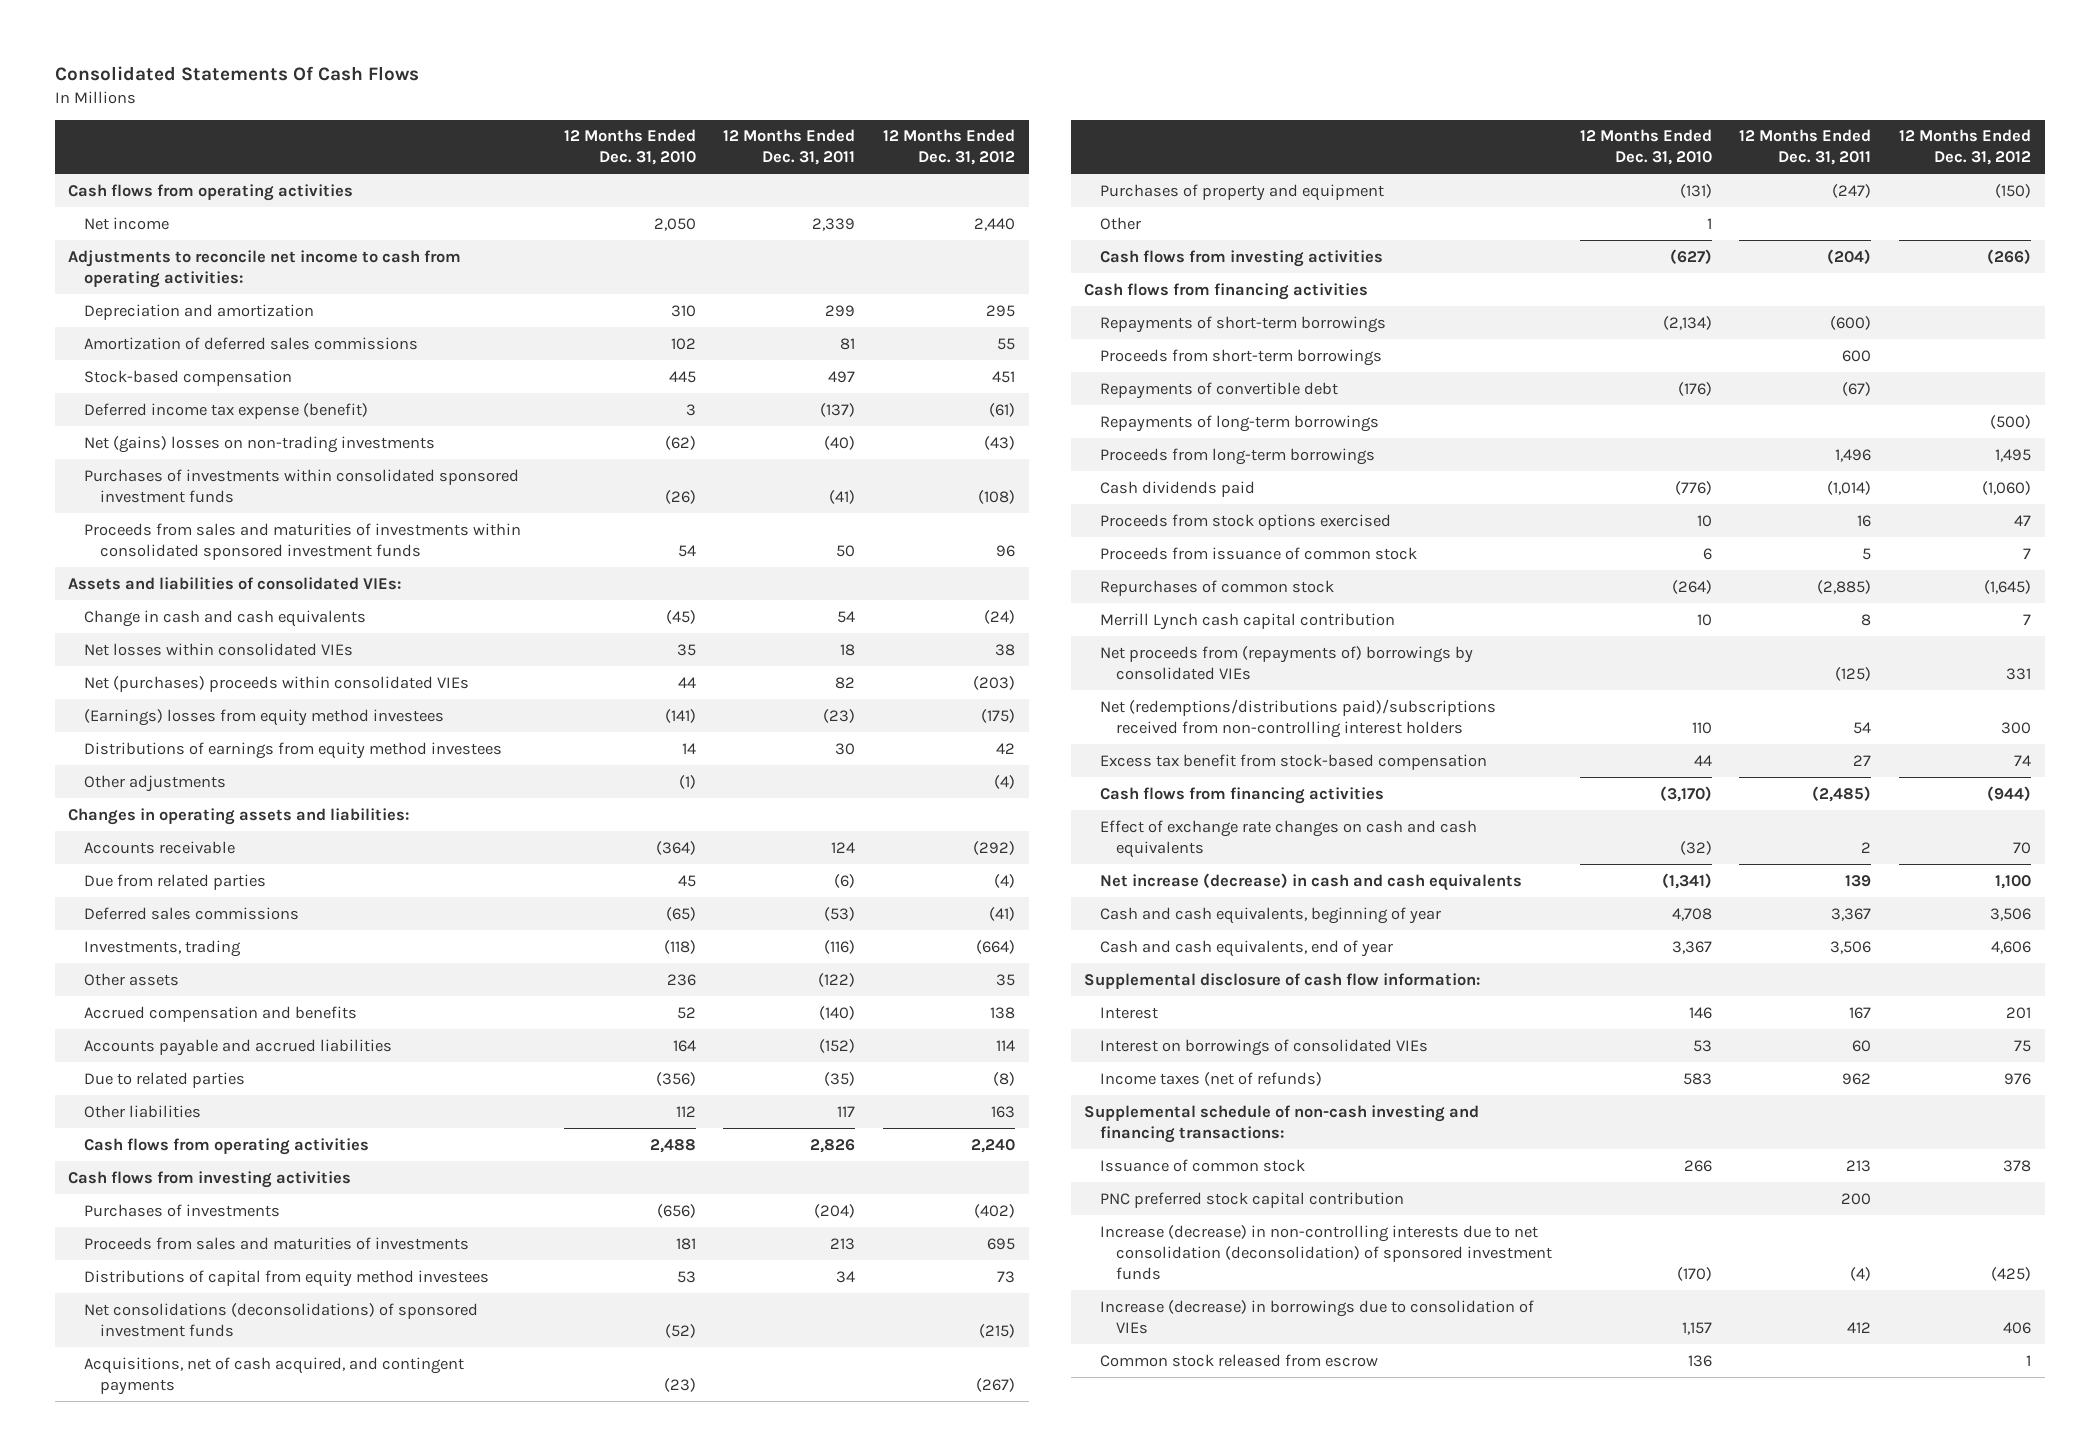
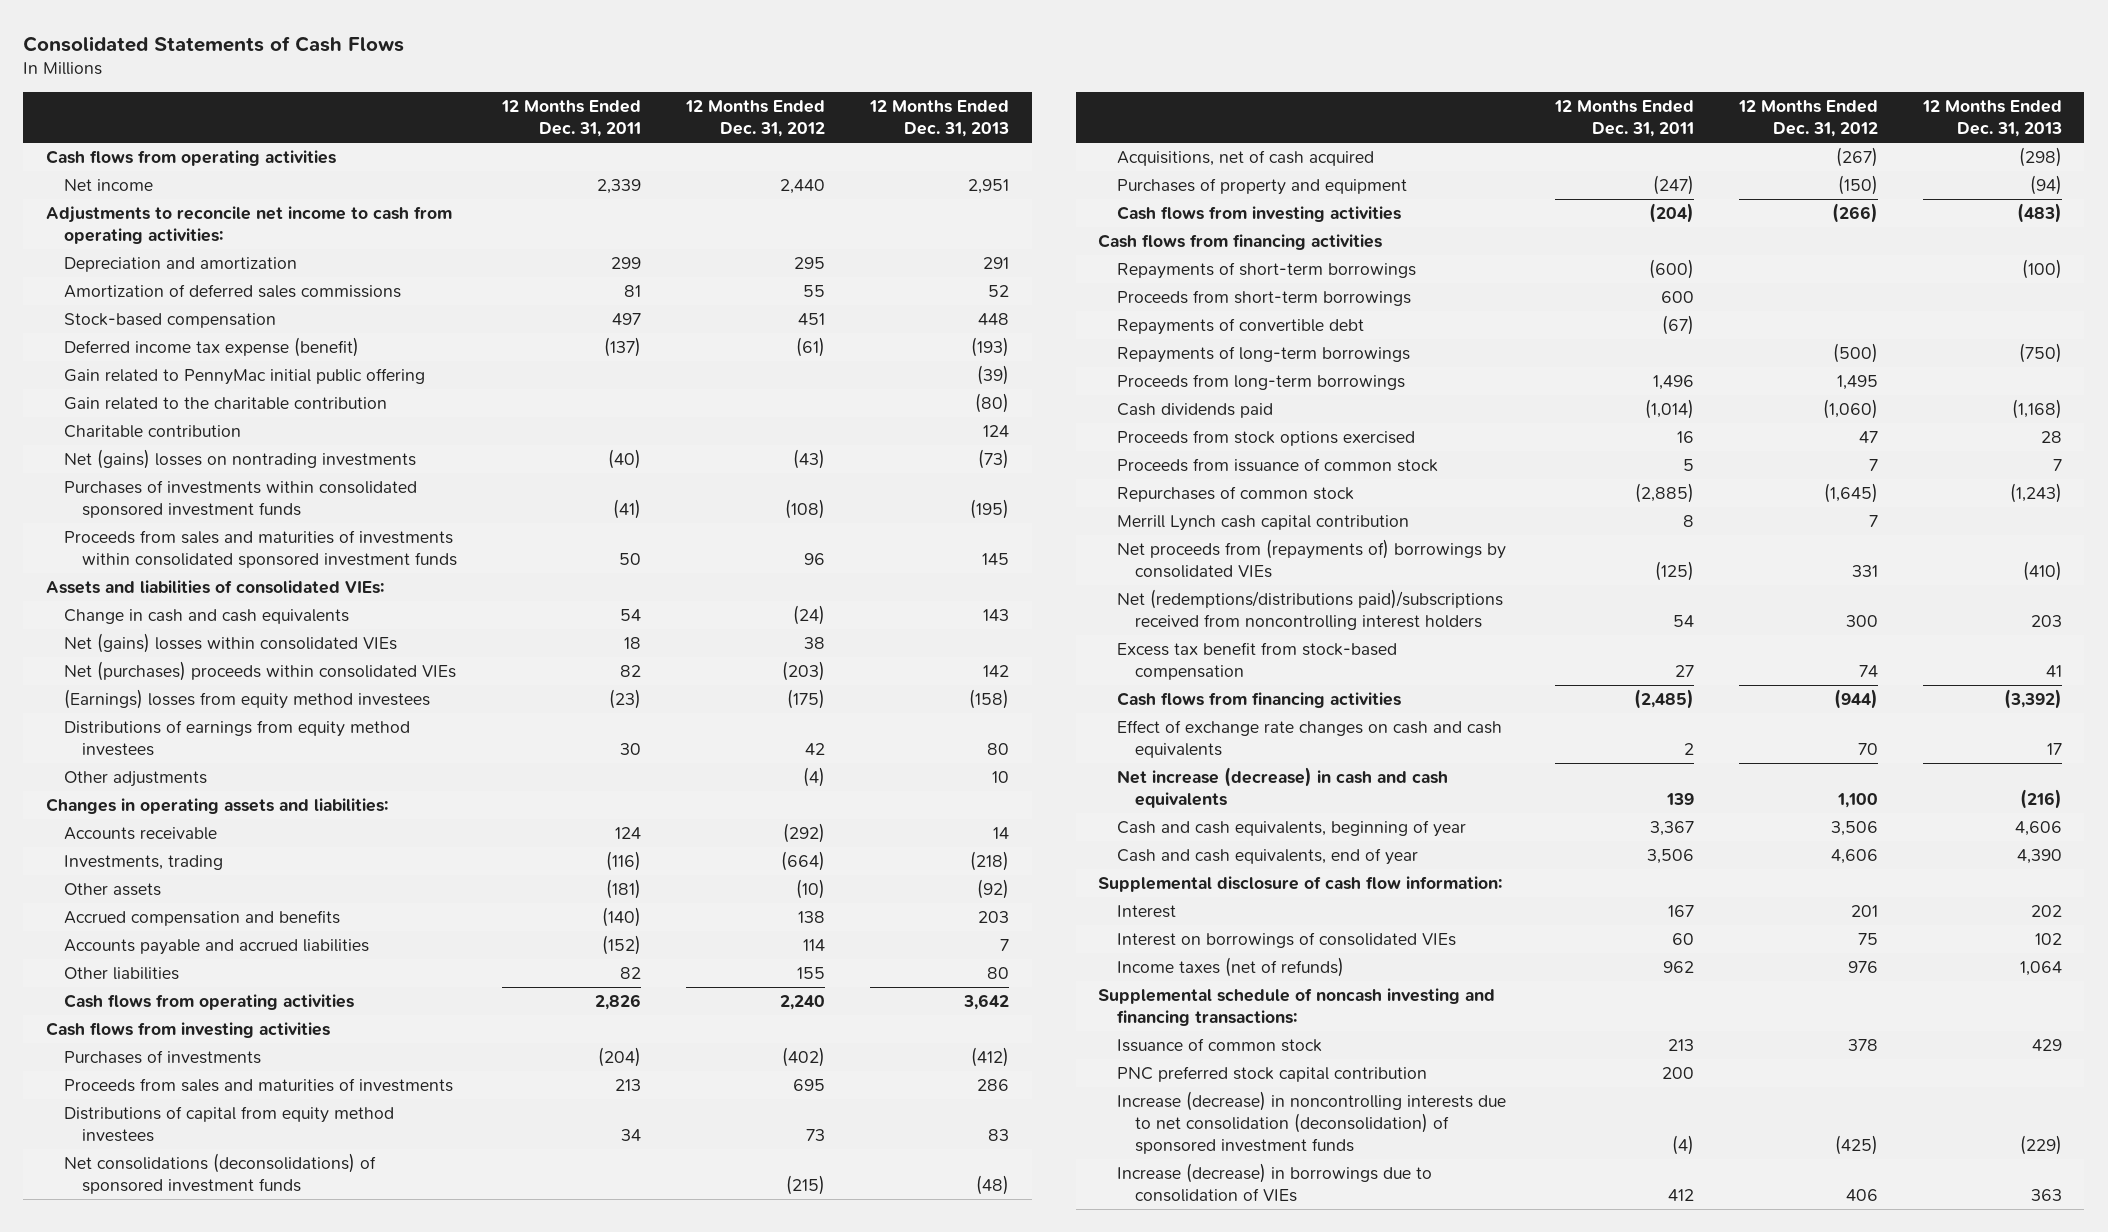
[54,66,419,82] Consolidated Statements Of Cash Flows -> [23,35,405,52] Consolidated Statements of Cash Flows
[563,129,696,166] 12 Months Ended Dec. 31, 2010 -> none
none -> [869,99,1010,138] 12 Months Ended Dec. 31, 2013
none -> [64,368,426,386] Gain related to PennyMac initial public offering
none -> [64,397,388,411] Gain related to the charitable contribution
none -> [64,425,242,439] Charitable contribution
[84,435,436,453] Net (gains) losses on non-trading investments -> [64,449,417,470] Net (gains) losses on nontrading investments
[84,642,354,656] Net losses within consolidated VIEs -> [64,633,398,654] Net (gains) losses within consolidated VIEs
[84,873,267,890] Due from related parties -> none
[84,906,300,920] Deferred sales commissions -> none
[818,972,856,987] (122) -> [606,879,642,900] (181)
[996,973,1016,986] 35 -> [796,879,826,900] (10)
[84,1071,246,1088] Due to related parties -> none
[837,1105,856,1117] 117 -> [620,967,642,980] 82
[991,1105,1016,1118] 163 -> [797,967,826,980] 155
[84,1356,465,1395] Acquisitions, net of cash acquired, and contingent payments -> [1116,150,1374,167] Acquisitions, net of cash acquired
[1100,216,1142,230] Other -> none
[1100,698,1497,738] Net (redemptions/distributions paid)/subscriptions received from non-controlling interest holders -> [1116,589,1503,631] Net (redemptions/distributions paid)/subscriptions received from noncontrolling interest holders
[1084,1104,1480,1143] Supplemental schedule of non-cash investing and financing transactions: -> [1098,988,1496,1027] Supplemental schedule of noncash investing and financing transactions:
[1100,1224,1552,1280] Increase (decrease) in non-controlling interests due to net consolidation (deconsolidation) of sponsored investment funds -> [1116,1091,1506,1155] Increase (decrease) in noncontrolling interests due to net consolidation (deconsolidation) of sponsored investment funds
[1100,1353,1379,1367] Common stock released from escrow -> none

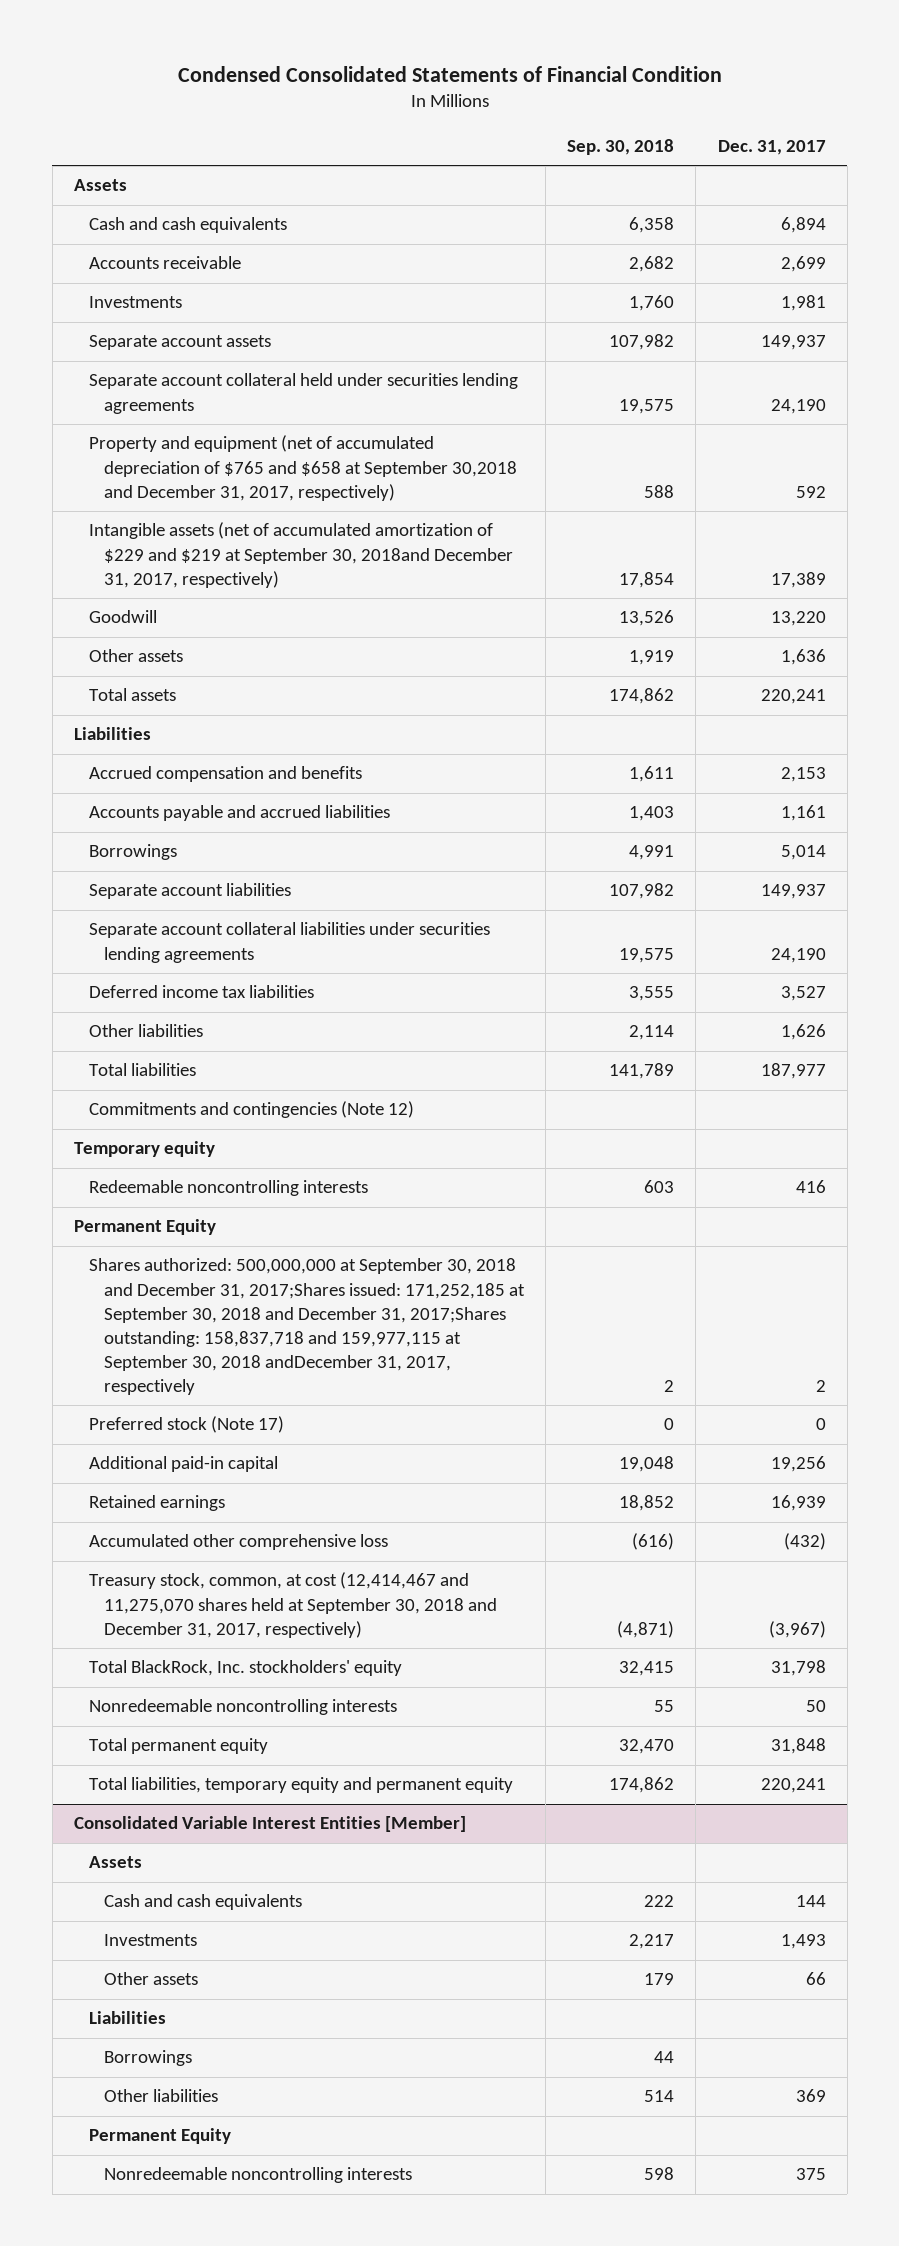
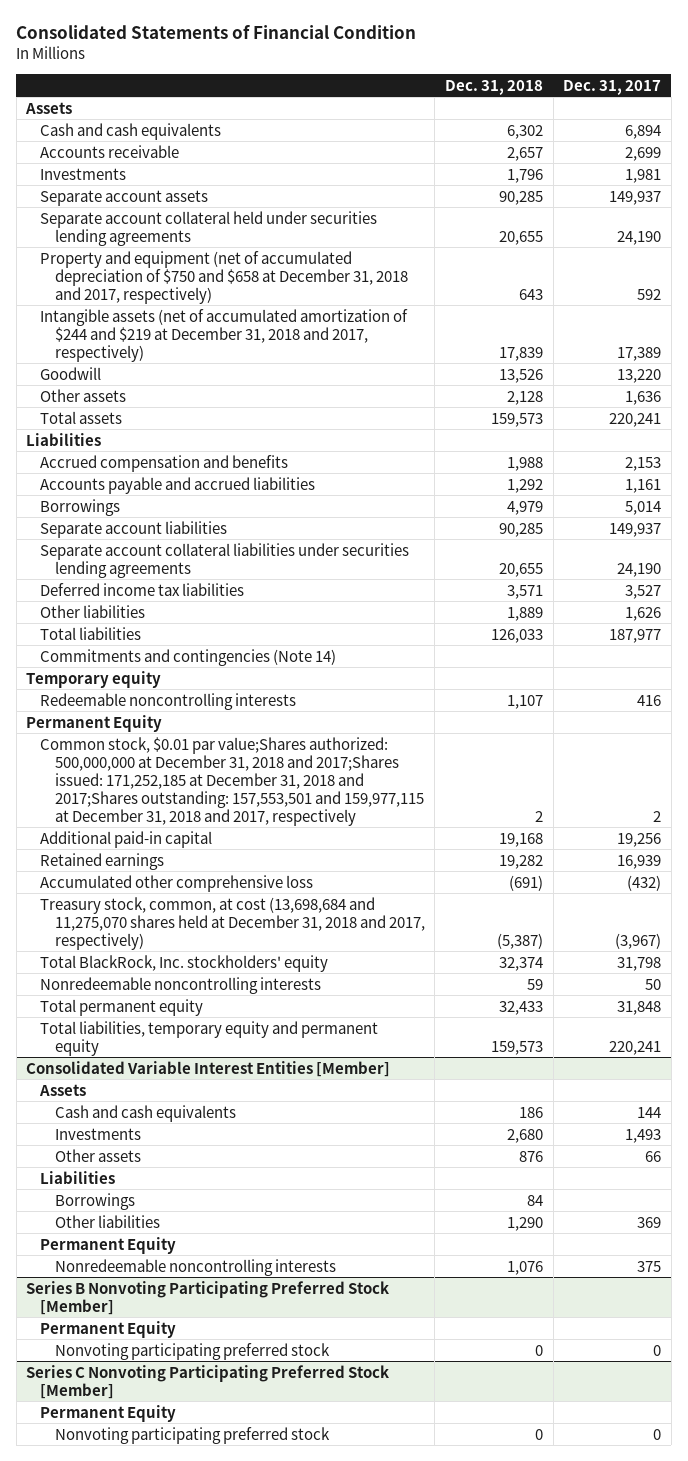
[177,65,722,82] Condensed Consolidated Statements of Financial Condition -> [16,25,417,40] Consolidated Statements of Financial Condition
[567,139,675,156] Sep. 30, 2018 -> none
none -> [444,79,543,95] Dec. 31, 2018
[88,435,517,501] Property and equipment (net of accumulated depreciation of $765 and $658 at September 30,2018 and December 31, 2017, respectively) -> [40,250,408,304] Property and equipment (net of accumulated depreciation of $750 and $658 at December 31, 2018 and 2017, respectively)
[88,522,513,588] Intangible assets (net of accumulated amortization of $229 and $219 at September 30, 2018and December 31, 2017, respectively) -> [40,308,409,362] Intangible assets (net of accumulated amortization of $244 and $219 at December 31, 2018 and 2017, respectively)
[88,1101,414,1119] Commitments and contingencies (Note 12) -> [40,648,337,666] Commitments and contingencies (Note 14)
[88,1416,284,1434] Preferred stock (Note 17) -> none
[88,1258,525,1395] Shares authorized: 500,000,000 at September 30, 2018 and December 31, 2017;Shares issued: 171,252,185 at September 30, 2018 and December 31, 2017;Shares outstanding: 158,837,718 and 159,977,115 at September 30, 2018 andDecember 31, 2017, respectively -> [40,736,424,826] Common stock, $0.01 par value;Shares authorized: 500,000,000 at December 31, 2018 and 2017;Shares issued: 171,252,185 at December 31, 2018 and 2017;Shares outstanding: 157,553,501 and 159,977,115 at December 31, 2018 and 2017, respectively
[88,1572,497,1638] Treasury stock, common, at cost (12,414,467 and 11,275,070 shares held at September 30, 2018 and December 31, 2017, respectively) -> [40,896,425,950] Treasury stock, common, at cost (13,698,684 and 11,275,070 shares held at December 31, 2018 and 2017, respectively)
none -> [26,1280,390,1315] Series B Nonvoting Participating Preferred Stock [Member]
none -> [40,1320,177,1338] Permanent Equity
none -> [54,1342,330,1360] Nonvoting participating preferred stock
none -> [26,1364,390,1399] Series C Nonvoting Participating Preferred Stock [Member]
none -> [40,1404,177,1422] Permanent Equity
none -> [54,1426,330,1444] Nonvoting participating preferred stock

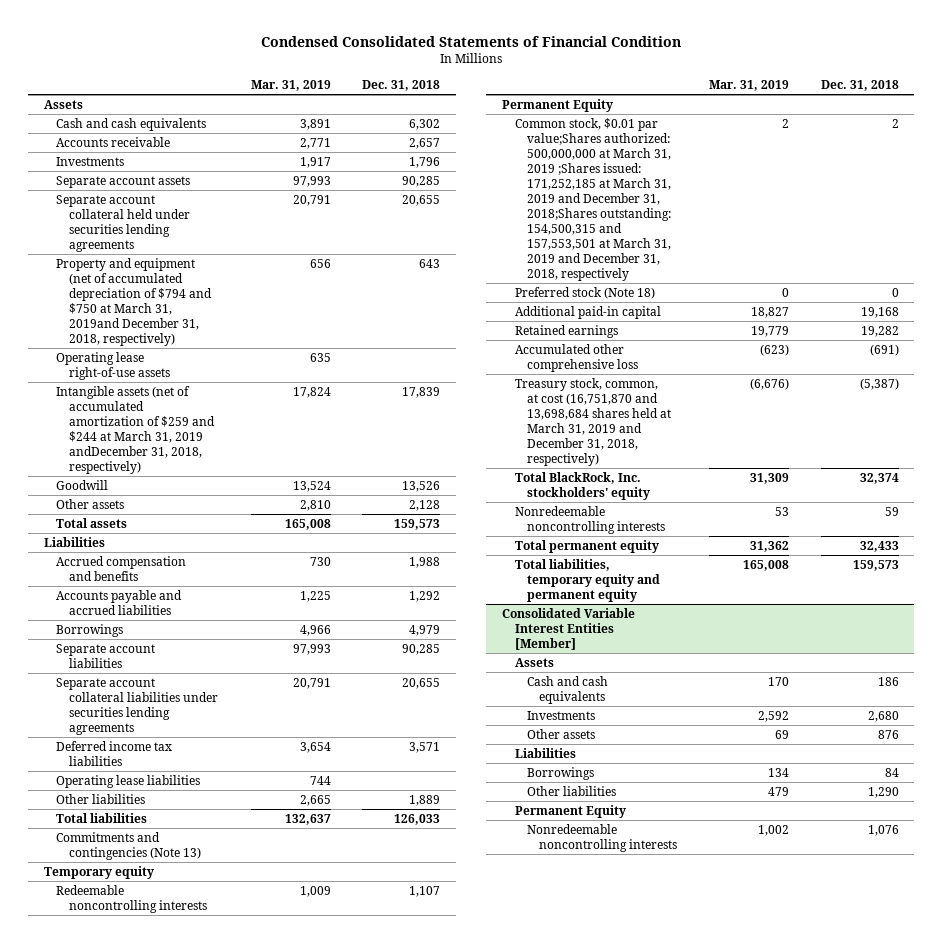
[16,25,417,40] Consolidated Statements of Financial Condition -> [261,35,682,47] Condensed Consolidated Statements of Financial Condition
[563,79,662,95] Dec. 31, 2017 -> none
none -> [250,80,331,92] Mar. 31, 2019
[40,250,408,304] Property and equipment (net of accumulated depreciation of $750 and $658 at December 31, 2018 and 2017, respectively) -> [56,257,212,346] Property and equipment (net of accumulated depreciation of $794 and $750 at March 31, 2019and December 31, 2018, respectively)
none -> [56,351,170,380] Operating lease right-of-use assets
[40,308,409,362] Intangible assets (net of accumulated amortization of $244 and $219 at December 31, 2018 and 2017, respectively) -> [56,385,215,474] Intangible assets (net of accumulated amortization of $259 and $244 at March 31, 2019 andDecember 31, 2018, respectively)
none -> [56,774,201,788] Operating lease liabilities
[40,648,337,666] Commitments and contingencies (Note 14) -> [56,831,201,860] Commitments and contingencies (Note 13)
[40,736,424,826] Common stock, $0.01 par value;Shares authorized: 500,000,000 at December 31, 2018 and 2017;Shares issued: 171,252,185 at December 31, 2018 and 2017;Shares outstanding: 157,553,501 and 159,977,115 at December 31, 2018 and 2017, respectively -> [514,117,671,281] Common stock, $0.01 par value;Shares authorized: 500,000,000 at March 31, 2019 ;Shares issued: 171,252,185 at March 31, 2019 and December 31, 2018;Shares outstanding: 154,500,315 and 157,553,501 at March 31, 2019 and December 31, 2018, respectively
none -> [514,286,655,299] Preferred stock (Note 18)
[40,896,425,950] Treasury stock, common, at cost (13,698,684 and 11,275,070 shares held at December 31, 2018 and 2017, respectively) -> [514,377,671,466] Treasury stock, common, at cost (16,751,870 and 13,698,684 shares held at March 31, 2019 and December 31, 2018, respectively)
[26,1280,390,1315] Series B Nonvoting Participating Preferred Stock [Member] -> none
[40,1320,177,1338] Permanent Equity -> none
[54,1342,330,1360] Nonvoting participating preferred stock -> none
[26,1364,390,1399] Series C Nonvoting Participating Preferred Stock [Member] -> none
[40,1404,177,1422] Permanent Equity -> none
[54,1426,330,1444] Nonvoting participating preferred stock -> none

